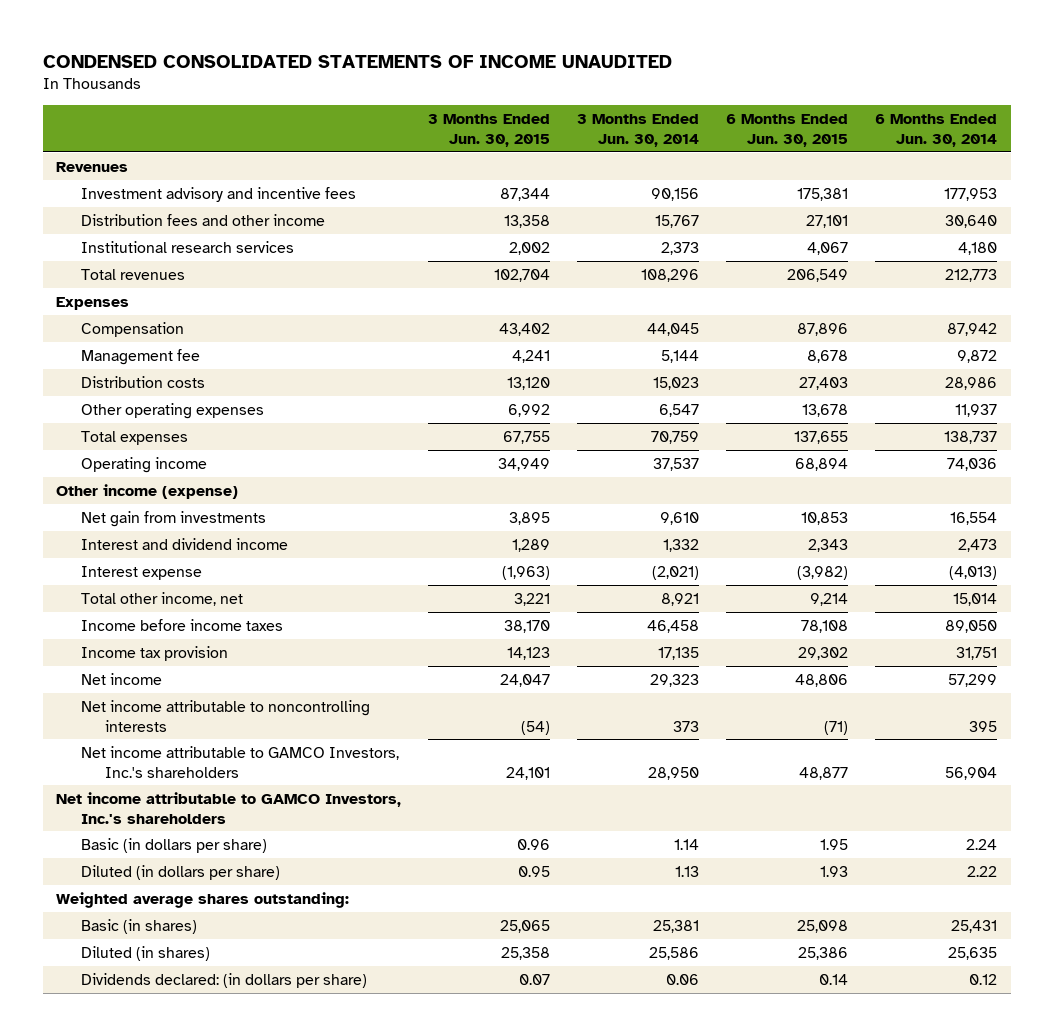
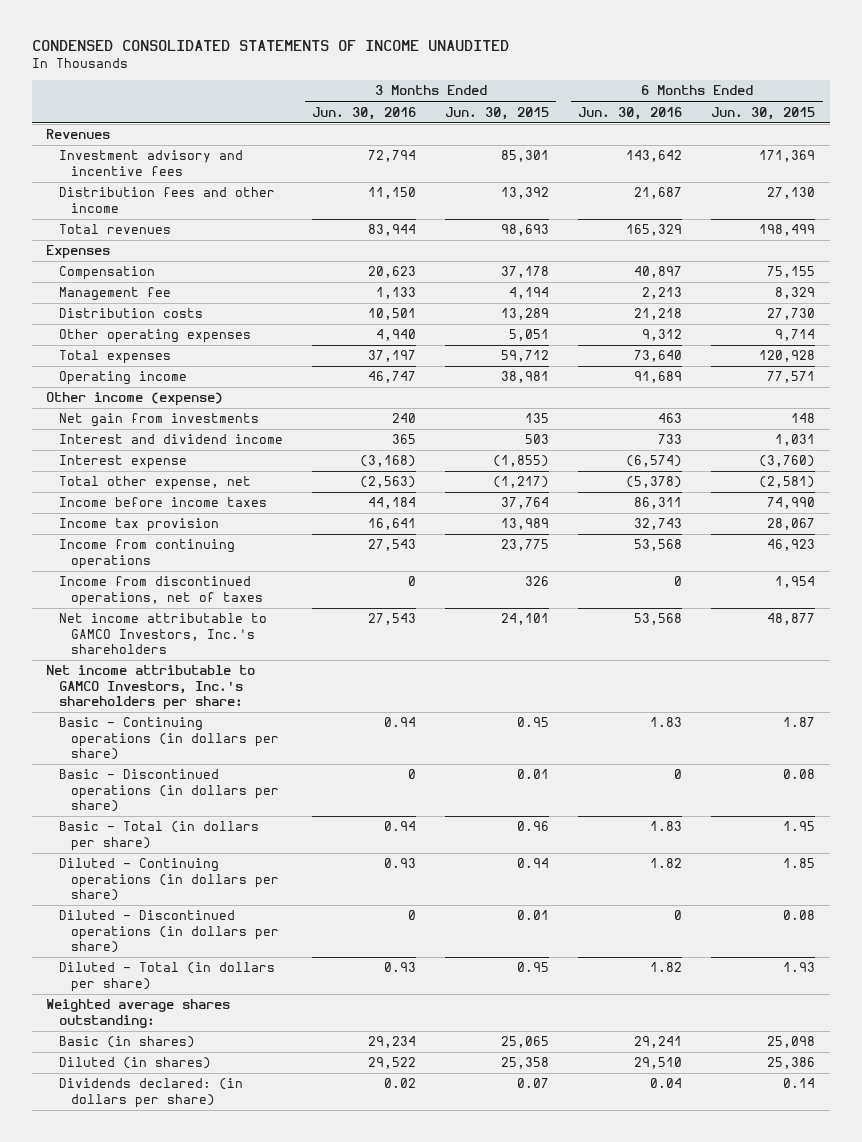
[577,113,700,147] 3 Months Ended Jun. 30, 2014 -> none
[875,113,998,147] 6 Months Ended Jun. 30, 2014 -> none
none -> [312,106,417,120] Jun. 30, 2016
none -> [578,106,683,120] Jun. 30, 2016
[80,240,294,253] Institutional research services -> none
[500,187,551,201] 87,344 -> [501,150,550,163] 85,301
[797,187,849,201] 175,381 -> [759,150,816,163] 171,369
[504,214,551,228] 13,358 -> [501,187,550,200] 13,392
[806,214,849,228] 27,101 -> [767,187,816,200] 27,130
[494,268,551,282] 102,704 -> [501,224,550,237] 98,693
[787,268,849,282] 206,549 -> [759,224,816,237] 198,499
[499,322,551,336] 43,402 -> [501,266,550,279] 37,178
[797,322,849,336] 87,896 -> [767,266,816,279] 75,155
[512,349,551,363] 4,241 -> [509,287,550,300] 4,194
[807,349,849,363] 8,678 -> [775,287,816,300] 8,329
[507,376,551,390] 13,120 -> [501,308,550,321] 13,289
[799,376,849,390] 27,403 -> [767,308,816,321] 27,730
[508,403,551,417] 6,992 -> [509,329,550,342] 5,051
[802,403,849,417] 13,678 -> [775,329,816,342] 9,714
[503,430,551,444] 67,755 -> [501,350,550,363] 59,712
[794,430,849,444] 137,655 -> [759,350,816,363] 120,928
[498,457,551,471] 34,949 -> [501,371,550,384] 38,981
[795,457,849,471] 68,894 -> [767,371,816,384] 77,571
[80,672,162,685] Net income -> none
[80,699,370,732] Net income attributable to noncontrolling interests -> none
[509,511,551,525] 3,895 -> [525,413,550,424] 135
[801,511,849,525] 10,853 -> [791,413,816,424] 148
[512,538,551,552] 1,289 -> [525,434,550,445] 503
[808,538,849,552] 2,343 -> [775,434,816,447] 1,031
[502,565,551,580] (1,963) -> [493,455,550,468] (1,855)
[797,565,849,580] (3,982) -> [759,455,816,468] (3,760)
[80,591,243,606] Total other income, net -> [58,476,251,491] Total other expense, net
[514,592,551,606] 3,221 -> [493,476,550,489] (1,217)
[810,592,849,606] 9,214 -> [759,476,816,489] (2,581)
[504,619,551,633] 38,170 -> [501,497,550,510] 37,764
[801,619,849,633] 78,108 -> [767,497,816,510] 74,990
[507,646,551,660] 14,123 -> [501,518,550,531] 13,989
[798,646,849,660] 29,302 -> [767,518,816,531] 28,067
none -> [58,539,235,569] Income from continuing operations
none -> [58,576,264,606] Income from discontinued operations, net of taxes
[56,791,402,824] Net income attributable to GAMCO Investors, Inc.'s shareholders -> [46,665,256,710] Net income attributable to GAMCO Investors, Inc.'s shareholders per share:
none -> [58,717,280,760] Basic - Continuing operations (in dollars per share)
none -> [58,769,280,812] Basic - Discontinued operations (in dollars per share)
[80,837,267,853] Basic (in dollars per share) -> [58,821,259,851] Basic - Total (in dollars per share)
none -> [58,858,280,901] Diluted - Continuing operations (in dollars per share)
none -> [58,910,280,953] Diluted - Discontinued operations (in dollars per share)
[80,864,280,880] Diluted (in dollars per share) -> [58,962,275,992] Diluted - Total (in dollars per share)

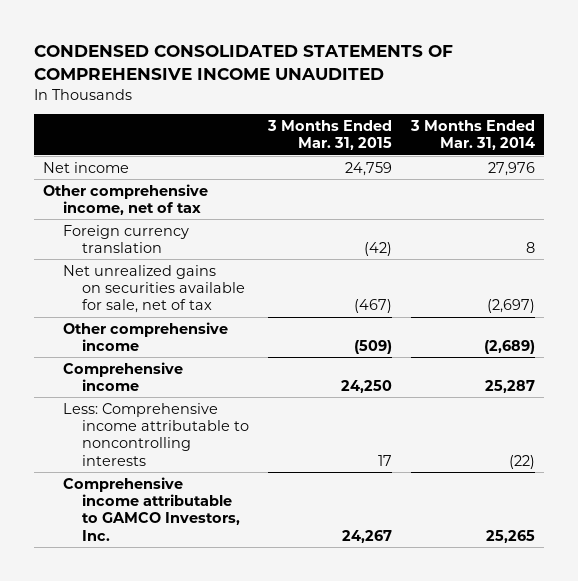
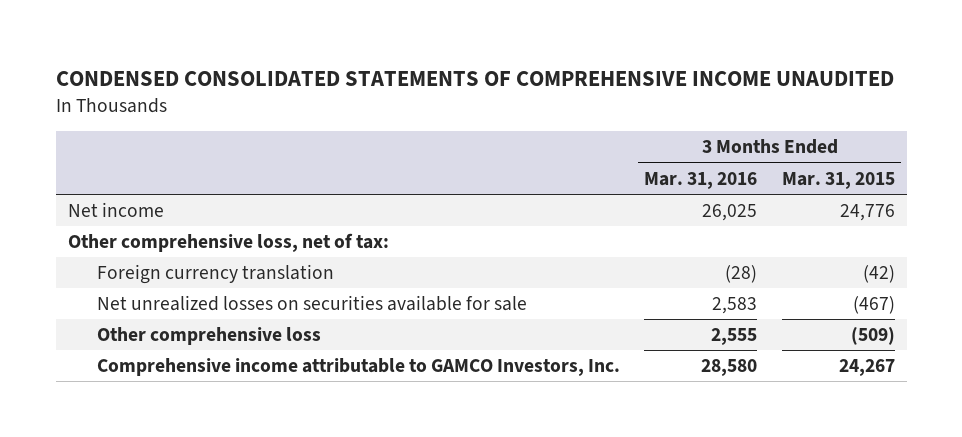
[409,119,535,151] 3 Months Ended Mar. 31, 2014 -> none
none -> [644,171,758,189] Mar. 31, 2016
[345,161,393,176] 24,759 -> [839,204,895,222] 24,776
[43,183,209,216] Other comprehensive income, net of tax -> [67,233,389,253] Other comprehensive loss, net of tax:
[62,361,183,392] Comprehensive income -> none
[62,402,250,466] Less: Comprehensive income attributable to noncontrolling interests -> none
[62,264,246,314] Net unrealized gains on securities available for sale, net of tax -> [97,295,528,312] Net unrealized losses on securities available for sale
[62,321,228,352] Other comprehensive income -> [97,327,322,346] Other comprehensive loss

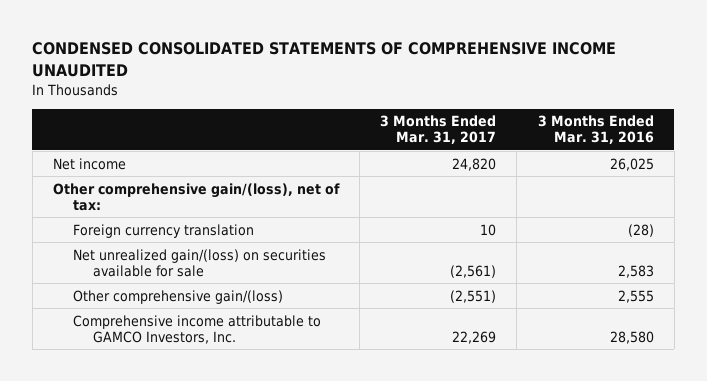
[781,171,895,189] Mar. 31, 2015 -> none
none -> [380,115,497,145] 3 Months Ended Mar. 31, 2017
[67,233,389,253] Other comprehensive loss, net of tax: -> [52,182,340,211] Other comprehensive gain/(loss), net of tax:
[97,295,528,312] Net unrealized losses on securities available for sale -> [72,248,326,277] Net unrealized gain/(loss) on securities available for sale
[97,327,322,346] Other comprehensive loss -> [72,289,283,304] Other comprehensive gain/(loss)

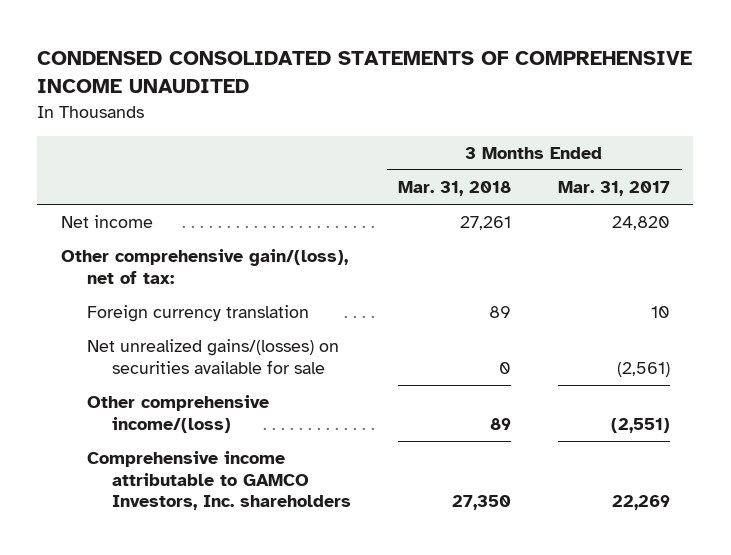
[537,115,654,145] 3 Months Ended Mar. 31, 2016 -> none
none -> [398,181,512,197] Mar. 31, 2018
[72,248,326,277] Net unrealized gain/(loss) on securities available for sale -> [86,339,339,374] Net unrealized gains/(losses) on securities available for sale
[72,289,283,304] Other comprehensive gain/(loss) -> [86,395,269,433] Other comprehensive income/(loss)
[72,314,321,344] Comprehensive income attributable to GAMCO Investors, Inc. -> [86,451,352,510] Comprehensive income attributable to GAMCO Investors, Inc. shareholders

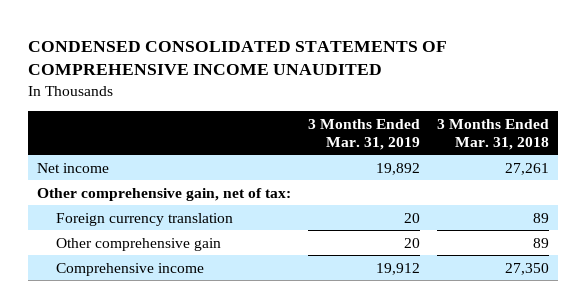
[557,181,670,197] Mar. 31, 2017 -> none
none -> [307,118,420,150] 3 Months Ended Mar. 31, 2019
[60,249,348,284] Other comprehensive gain/(loss), net of tax: -> [36,187,291,201] Other comprehensive gain, net of tax:
[86,339,339,374] Net unrealized gains/(losses) on securities available for sale -> none
[86,395,269,433] Other comprehensive income/(loss) -> [55,237,221,251] Other comprehensive gain
[86,451,352,510] Comprehensive income attributable to GAMCO Investors, Inc. shareholders -> [55,262,204,276] Comprehensive income

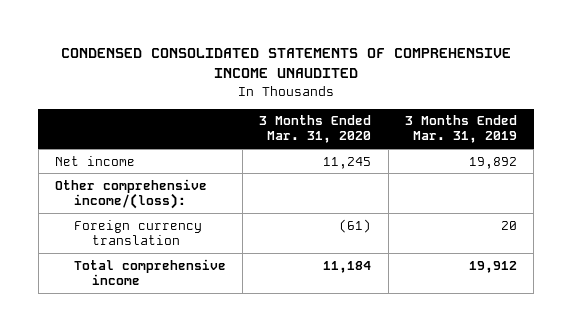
[437,118,550,150] 3 Months Ended Mar. 31, 2018 -> none
none -> [259,115,372,144] 3 Months Ended Mar. 31, 2020
[36,187,291,201] Other comprehensive gain, net of tax: -> [55,178,208,209] Other comprehensive income/(loss):
[55,237,221,251] Other comprehensive gain -> none
[55,262,204,276] Comprehensive income -> [73,258,226,285] Total comprehensive income

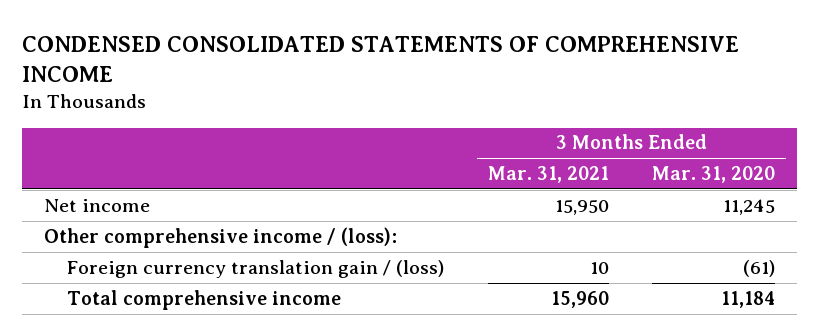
[61,48,512,79] CONDENSED CONSOLIDATED STATEMENTS OF COMPREHENSIVE INCOME UNAUDITED -> [22,36,740,83] CONDENSED CONSOLIDATED STATEMENTS OF COMPREHENSIVE INCOME
[404,115,517,144] 3 Months Ended Mar. 31, 2019 -> none
none -> [487,166,609,184] Mar. 31, 2021
[55,178,208,209] Other comprehensive income/(loss): -> [44,226,398,248] Other comprehensive income / (loss):
[73,219,202,245] Foreign currency translation -> [67,259,445,278] Foreign currency translation gain / (loss)

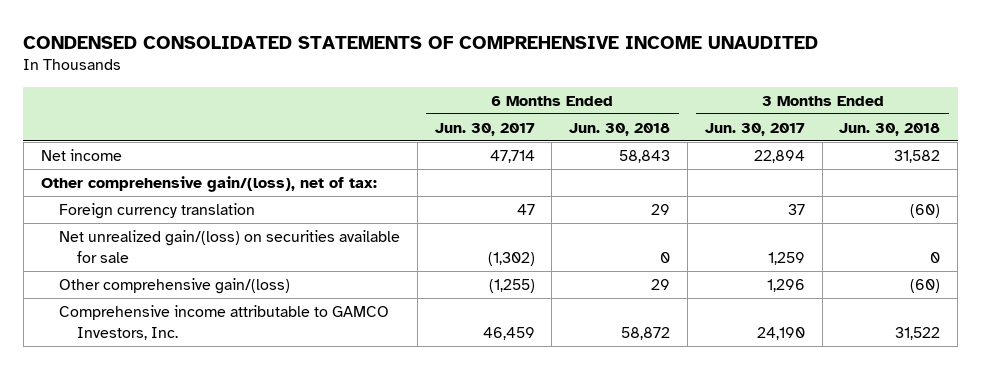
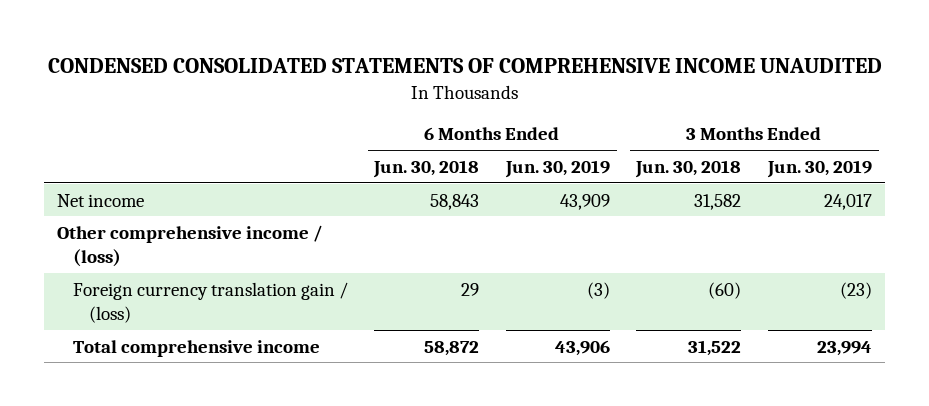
[434,122,535,136] Jun. 30, 2017 -> none
[704,122,805,136] Jun. 30, 2017 -> none
none -> [504,159,610,178] Jun. 30, 2019
none -> [766,159,872,178] Jun. 30, 2019
[59,230,401,263] Net unrealized gain/(loss) on securities available for sale -> none
[59,278,291,295] Other comprehensive gain/(loss) -> none
[40,176,377,193] Other comprehensive gain/(loss), net of tax: -> [57,224,324,267] Other comprehensive income / (loss)
[59,203,256,220] Foreign currency translation -> [72,281,348,323] Foreign currency translation gain / (loss)
[59,305,390,340] Comprehensive income attributable to GAMCO Investors, Inc. -> [72,339,320,357] Total comprehensive income

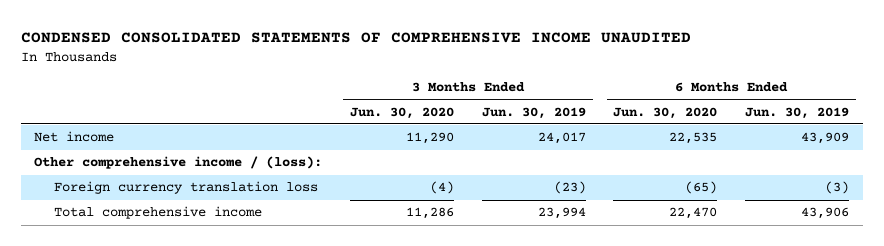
[373,159,480,178] Jun. 30, 2018 -> none
[635,159,742,178] Jun. 30, 2018 -> none
none -> [350,106,455,119] Jun. 30, 2020
none -> [613,106,718,119] Jun. 30, 2020
[57,224,324,267] Other comprehensive income / (loss) -> [34,156,323,170] Other comprehensive income / (loss):
[72,281,348,323] Foreign currency translation gain / (loss) -> [54,181,319,195] Foreign currency translation loss

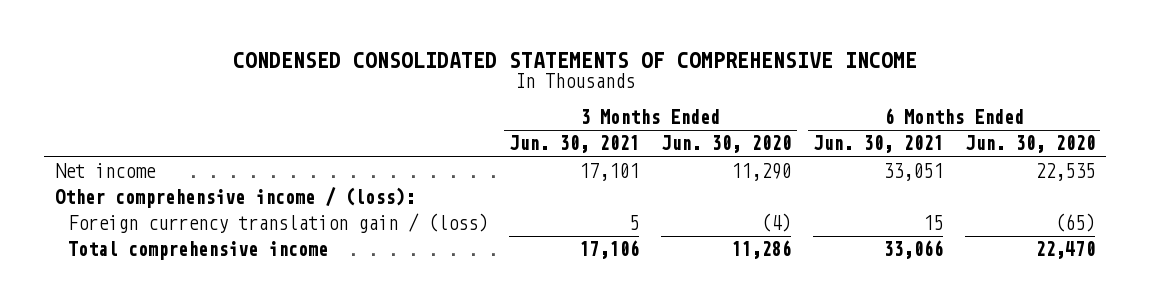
[20,32,691,44] CONDENSED CONSOLIDATED STATEMENTS OF COMPREHENSIVE INCOME UNAUDITED -> [232,51,917,68] CONDENSED CONSOLIDATED STATEMENTS OF COMPREHENSIVE INCOME
[481,106,586,119] Jun. 30, 2019 -> none
[745,106,850,119] Jun. 30, 2019 -> none
none -> [509,135,640,154] Jun. 30, 2021
none -> [813,135,944,154] Jun. 30, 2021
[54,181,319,195] Foreign currency translation loss -> [67,213,488,234] Foreign currency translation gain / (loss)

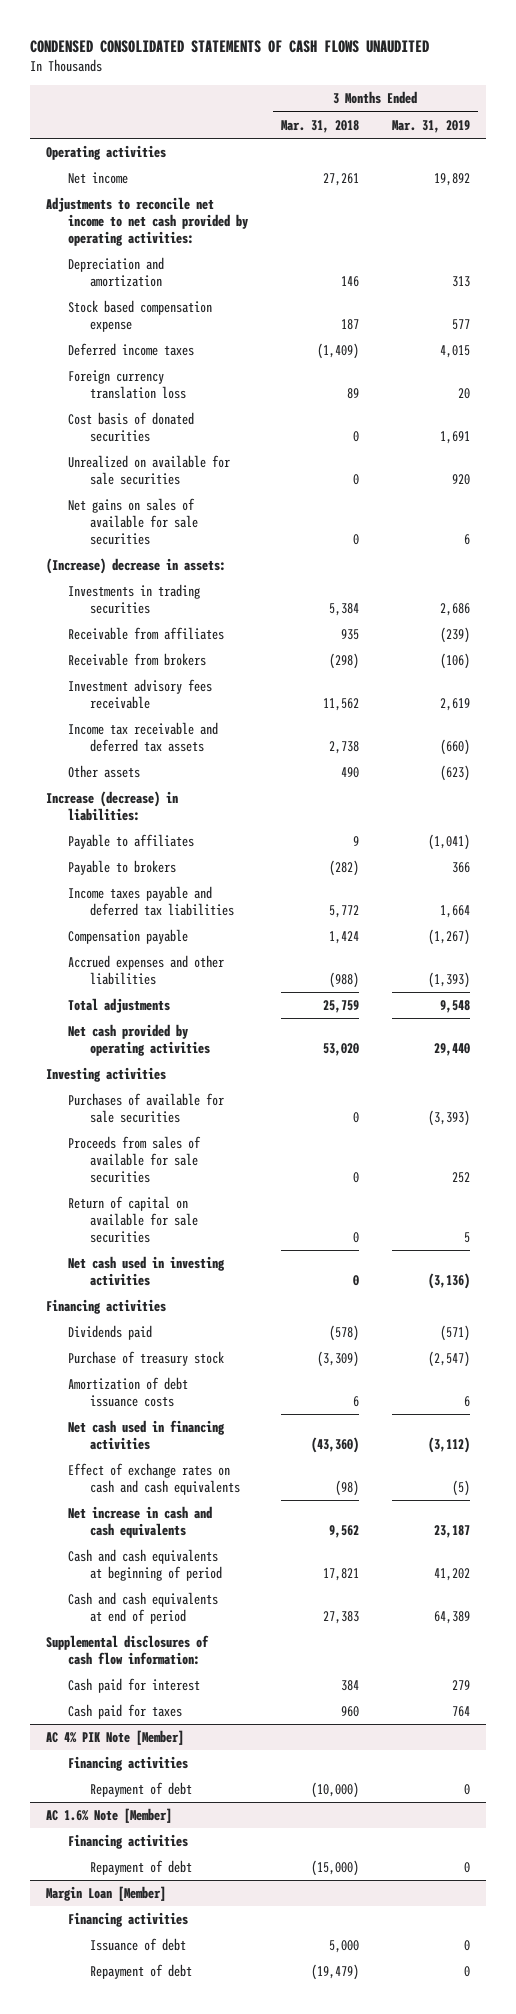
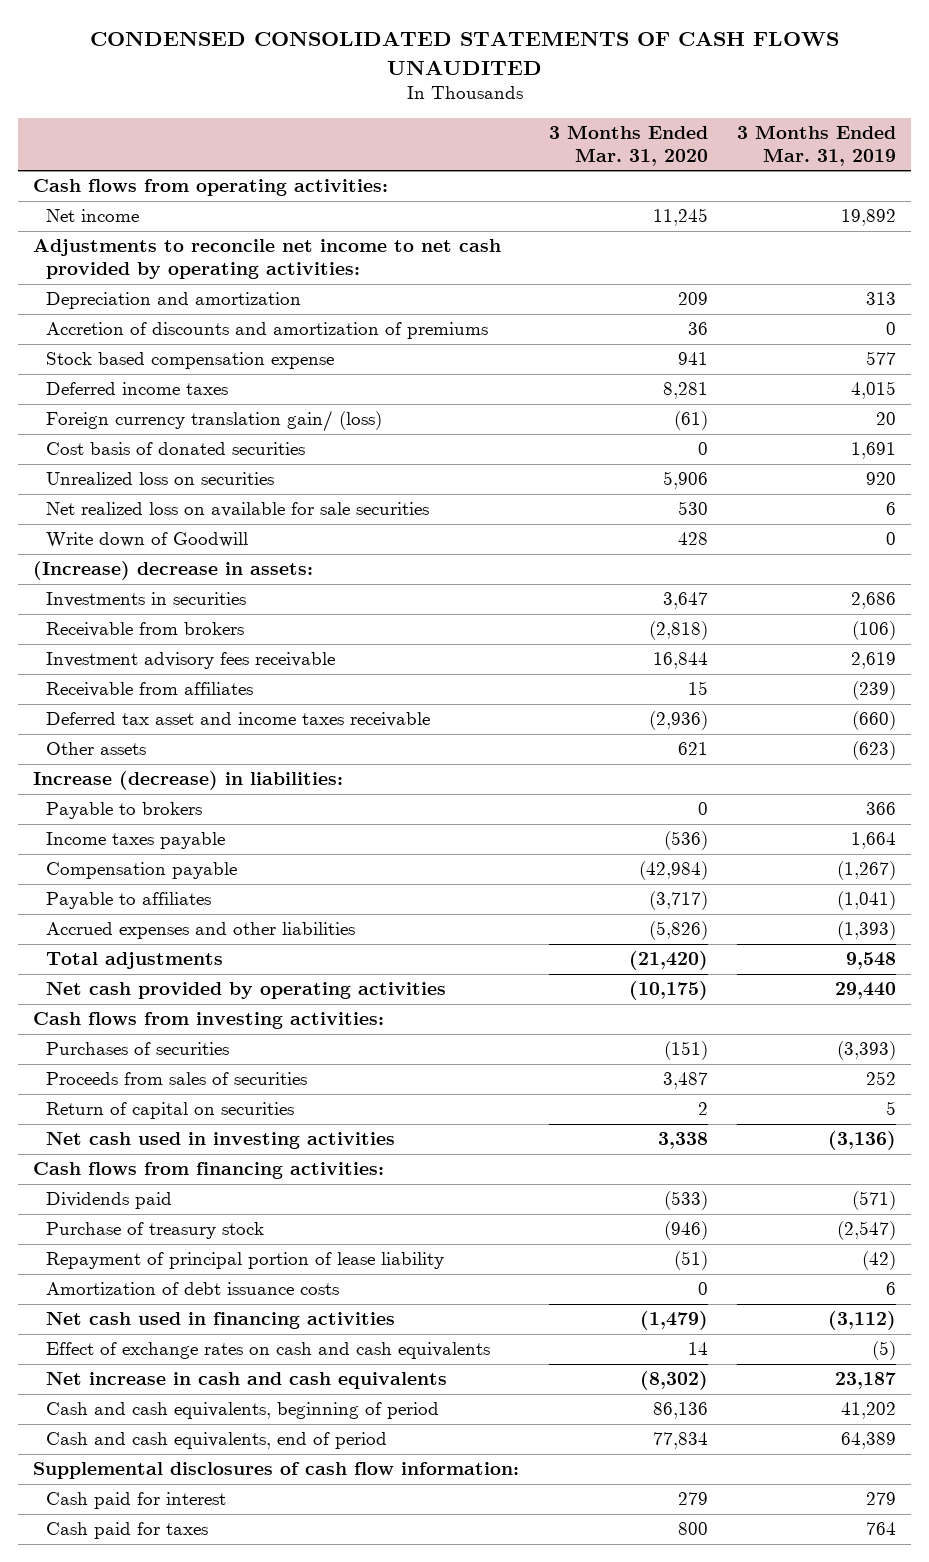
[280,119,359,133] Mar. 31, 2018 -> none
none -> [548,124,708,166] 3 Months Ended Mar. 31, 2020
[46,145,167,161] Operating activities -> [32,179,388,197] Cash flows from operating activities:
none -> [46,322,489,340] Accretion of discounts and amortization of premiums
[68,370,186,400] Foreign currency translation loss -> [46,410,383,433] Foreign currency translation gain/ (loss)
[68,455,231,486] Unrealized on available for sale securities -> [46,472,275,486] Unrealized loss on securities
[68,498,198,545] Net gains on sales of available for sale securities -> [46,502,430,518] Net realized loss on available for sale securities
none -> [46,532,249,549] Write down of Goodwill
[68,584,201,615] Investments in trading securities -> [46,592,247,608] Investments in securities
[68,627,225,641] Receivable from affiliates -> [46,682,254,698] Receivable from affiliates
[68,722,219,753] Income tax receivable and deferred tax assets -> [46,712,431,728] Deferred tax asset and income taxes receivable
[68,886,234,917] Income taxes payable and deferred tax liabilities -> [46,832,226,850] Income taxes payable
[68,834,195,850] Payable to affiliates -> [46,892,212,910] Payable to affiliates
[46,1067,167,1083] Investing activities -> [32,1012,384,1030] Cash flows from investing activities:
[68,1093,225,1124] Purchases of available for sale securities -> [46,1042,230,1056] Purchases of securities
[68,1136,202,1183] Proceeds from sales of available for sale securities -> [46,1072,308,1086] Proceeds from sales of securities
[68,1196,198,1243] Return of capital on available for sale securities -> [46,1102,295,1120] Return of capital on securities
[46,1299,167,1315] Financing activities -> [32,1162,384,1180] Cash flows from financing activities:
none -> [46,1252,445,1270] Repayment of principal portion of lease liability
[68,1549,222,1582] Cash and cash equivalents at beginning of period -> [46,1402,440,1420] Cash and cash equivalents, beginning of period
[68,1592,219,1625] Cash and cash equivalents at end of period -> [46,1432,388,1450] Cash and cash equivalents, end of period
[46,1730,185,1746] AC 4% PIK Note [Member] -> none
[68,1756,189,1772] Financing activities -> none
[89,1782,192,1798] Repayment of debt -> none
[46,1808,173,1824] AC 1.6% Note [Member] -> none
[68,1834,189,1850] Financing activities -> none
[89,1860,192,1876] Repayment of debt -> none
[46,1886,167,1902] Margin Loan [Member] -> none
[68,1912,189,1928] Financing activities -> none
[89,1938,186,1952] Issuance of debt -> none
[89,1964,192,1980] Repayment of debt -> none

